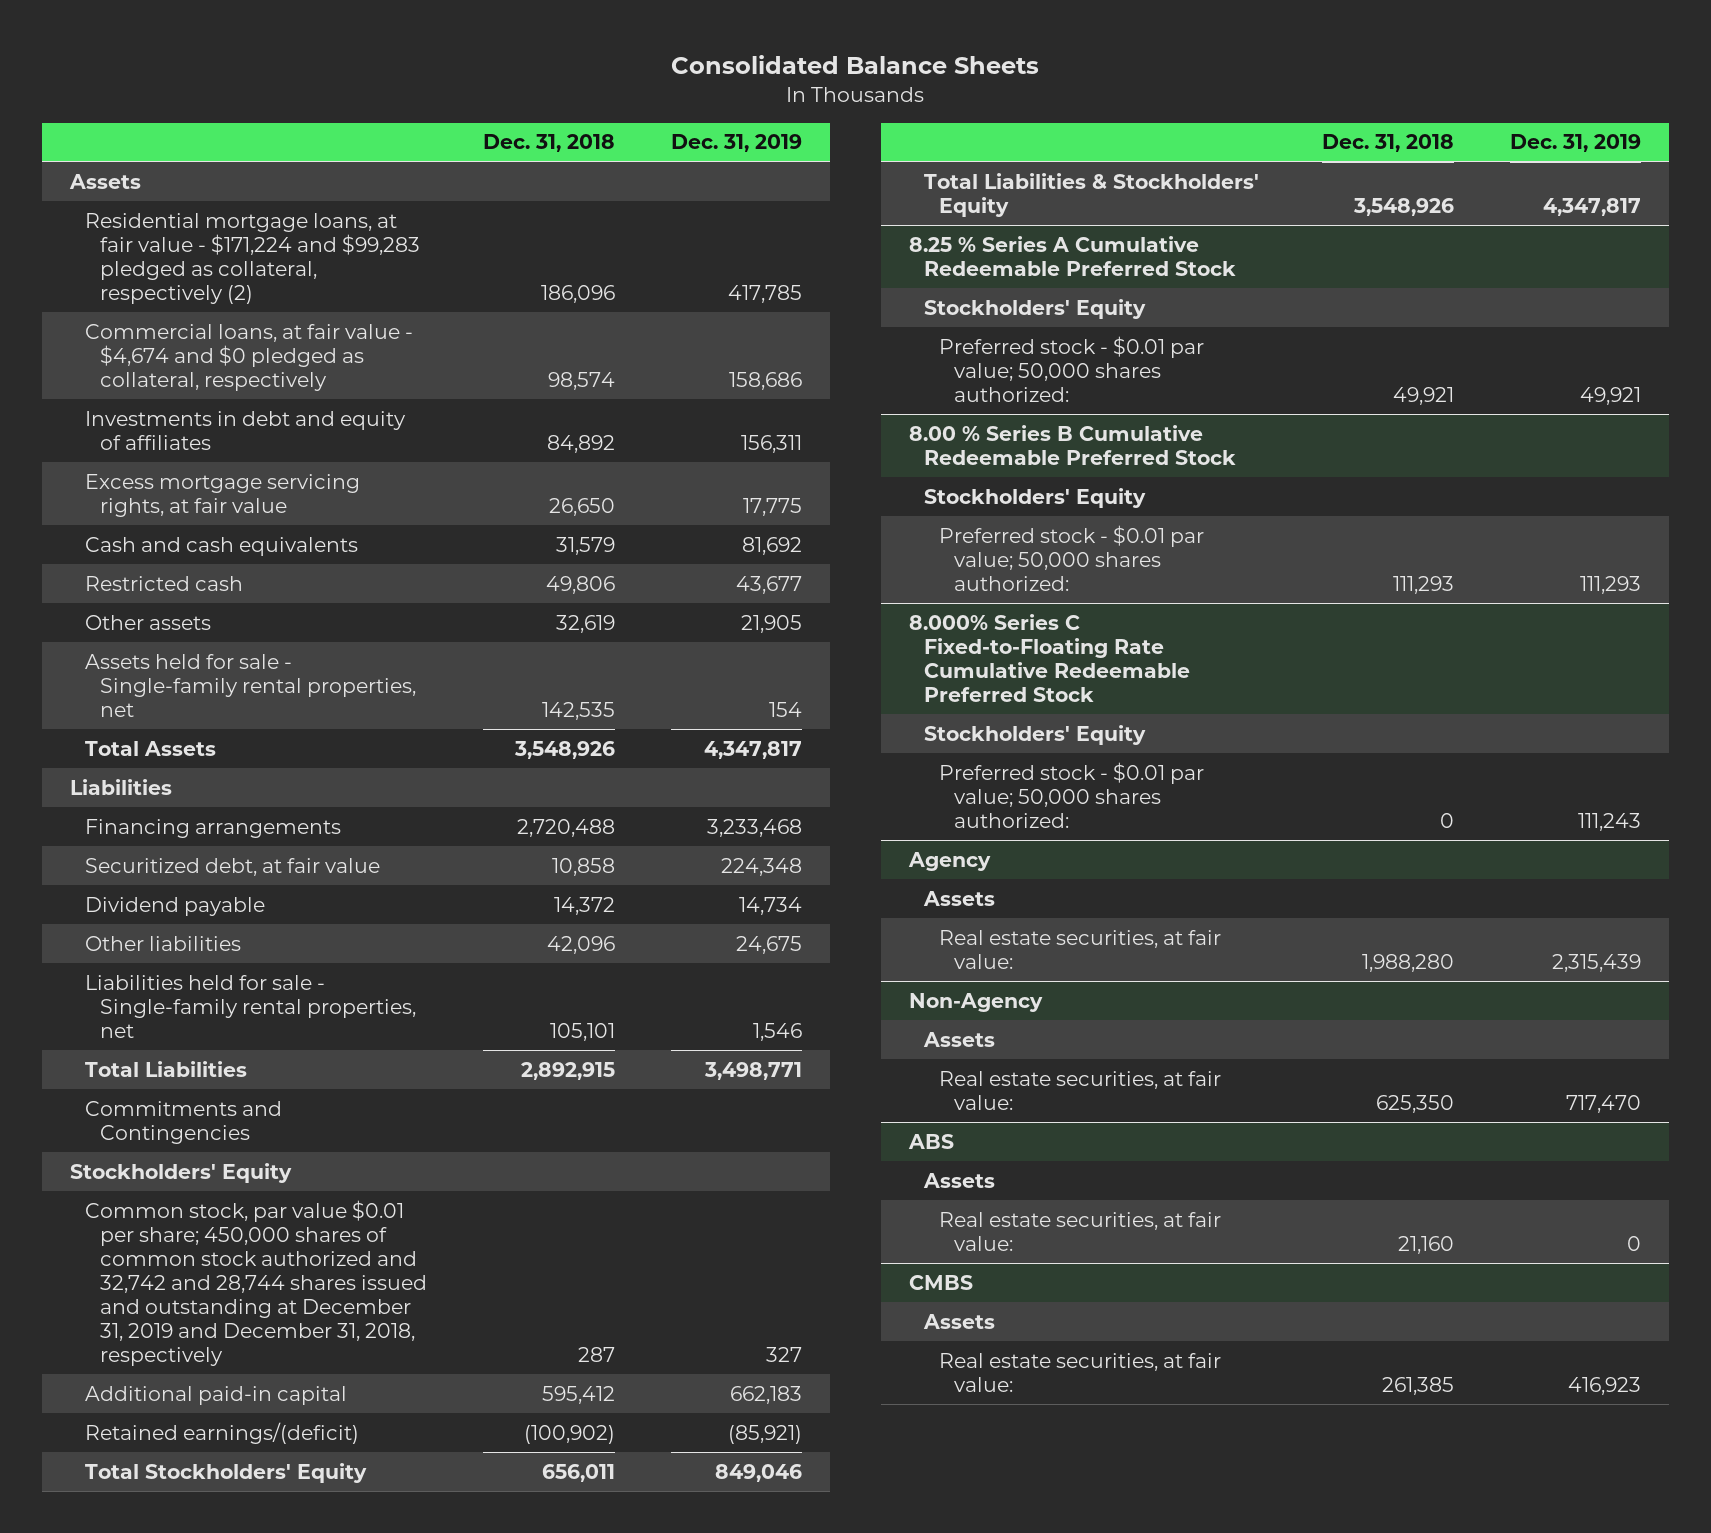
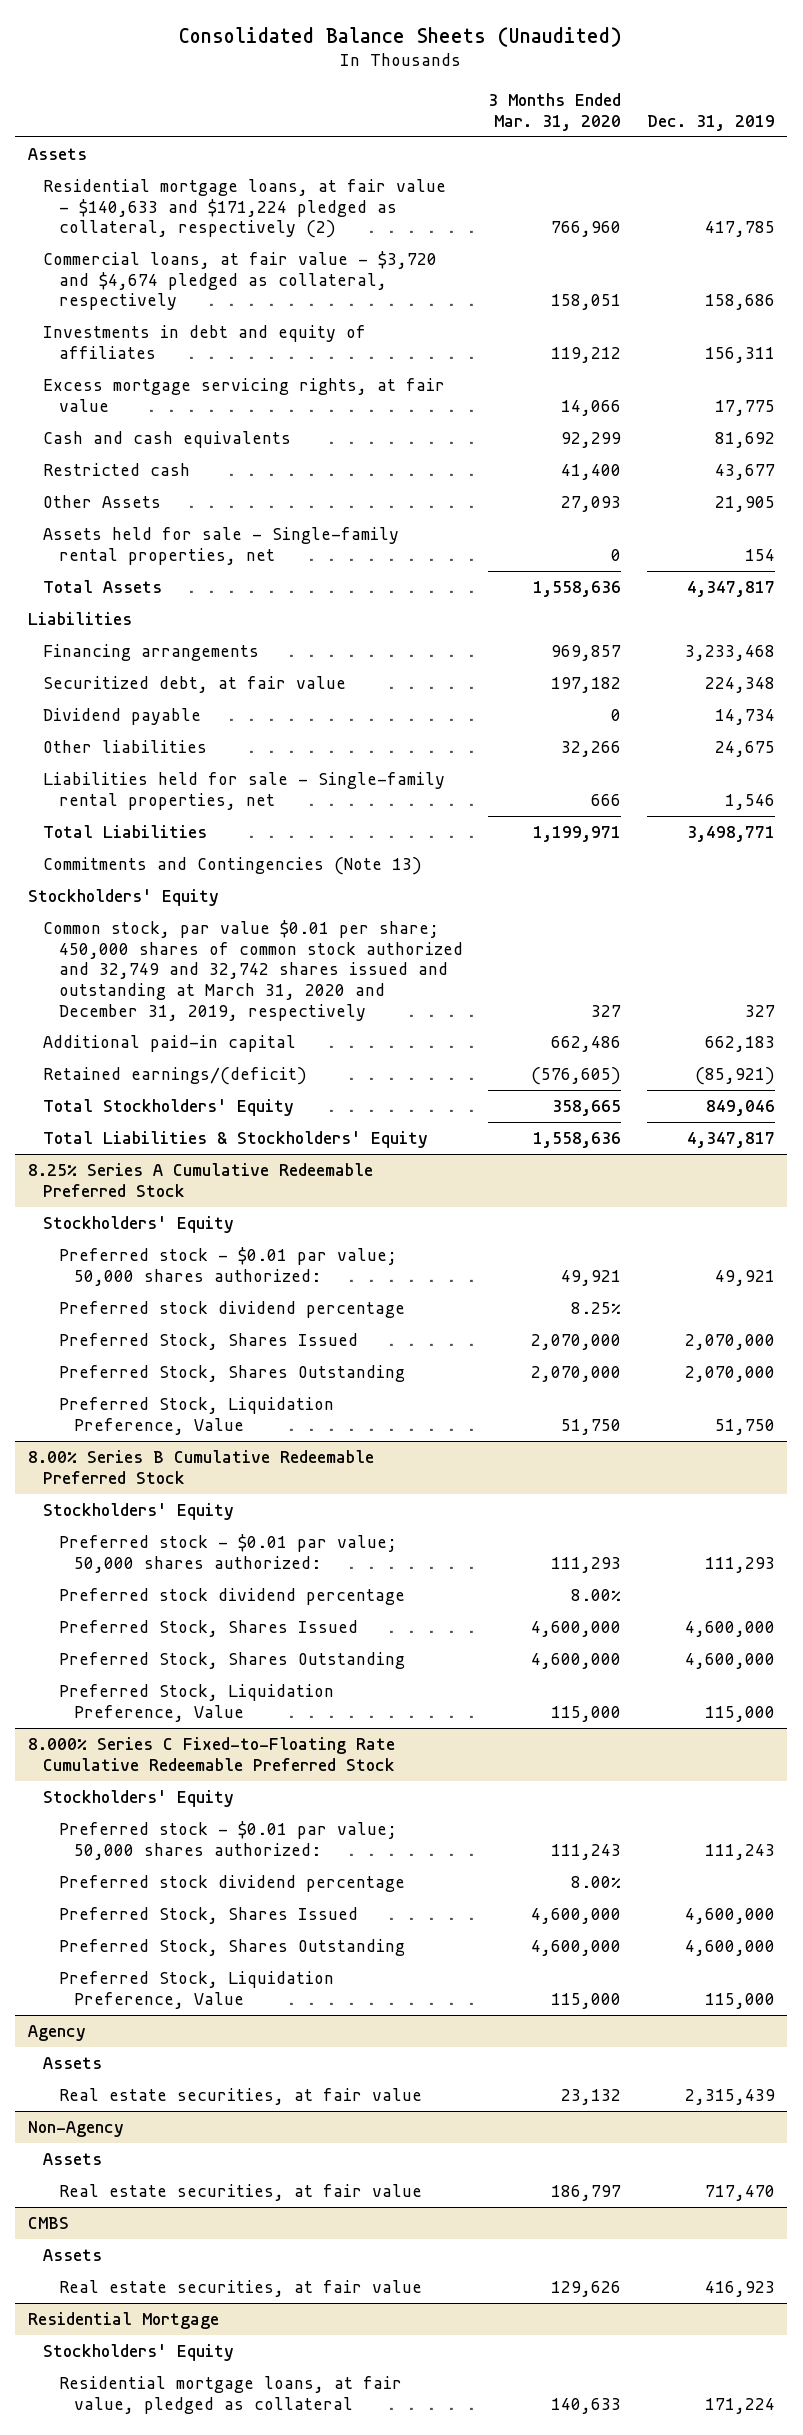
[671,54,1040,74] Consolidated Balance Sheets -> [179,26,623,47] Consolidated Balance Sheets (Unaudited)
[482,134,615,153] Dec. 31, 2018 -> none
none -> [488,93,622,131] 3 Months Ended Mar. 31, 2020
[84,212,420,304] Residential mortgage loans, at fair value - $171,224 and $99,283 pledged as collateral, respectively (2) -> [43,179,447,239] Residential mortgage loans, at fair value - $140,633 and $171,224 pledged as collateral, respectively (2)
[84,323,413,391] Commercial loans, at fair value - $4,674 and $0 pledged as collateral, respectively -> [43,251,438,311] Commercial loans, at fair value - $3,720 and $4,674 pledged as collateral, respectively
[84,614,211,630] Other assets -> [43,495,162,509] Other Assets
[84,1100,282,1144] Commitments and Contingencies -> [43,857,423,876] Commitments and Contingencies (Note 13)
[84,1199,427,1367] Common stock, par value $0.01 per share; 450,000 shares of common stock authorized and 32,742 and 28,744 shares issued and outstanding at December 31, 2019 and December 31, 2018, respectively -> [43,920,463,1021] Common stock, par value $0.01 per share; 450,000 shares of common stock authorized and 32,749 and 32,742 shares issued and outstanding at March 31, 2020 and December 31, 2019, respectively
[909,235,1237,276] 8.25 % Series A Cumulative Redeemable Preferred Stock -> [28,1163,374,1197] 8.25% Series A Cumulative Redeemable Preferred Stock
none -> [58,1301,405,1319] Preferred stock dividend percentage
none -> [58,1333,358,1351] Preferred Stock, Shares Issued
none -> [58,1365,405,1383] Preferred Stock, Shares Outstanding
none -> [58,1397,334,1435] Preferred Stock, Liquidation Preference, Value
[909,424,1237,465] 8.00 % Series B Cumulative Redeemable Preferred Stock -> [28,1450,375,1484] 8.00% Series B Cumulative Redeemable Preferred Stock
none -> [58,1588,405,1606] Preferred stock dividend percentage
none -> [58,1620,358,1638] Preferred Stock, Shares Issued
none -> [58,1652,405,1670] Preferred Stock, Shares Outstanding
none -> [58,1684,334,1722] Preferred Stock, Liquidation Preference, Value
none -> [58,1875,405,1893] Preferred stock dividend percentage
none -> [58,1907,358,1925] Preferred Stock, Shares Issued
none -> [58,1939,405,1957] Preferred Stock, Shares Outstanding
none -> [58,1971,334,2009] Preferred Stock, Liquidation Preference, Value
[939,929,1222,969] Real estate securities, at fair value: -> [58,2088,422,2106] Real estate securities, at fair value
[908,1133,955,1149] ABS -> none
[923,1172,996,1188] Assets -> none
[939,1211,1222,1251] Real estate securities, at fair value: -> none
[939,1070,1222,1110] Real estate securities, at fair value: -> [58,2184,422,2202] Real estate securities, at fair value
[939,1352,1222,1392] Real estate securities, at fair value: -> [58,2280,422,2298] Real estate securities, at fair value
none -> [28,2312,220,2330] Residential Mortgage
none -> [43,2344,235,2362] Stockholders' Equity
none -> [58,2376,402,2414] Residential mortgage loans, at fair value, pledged as collateral

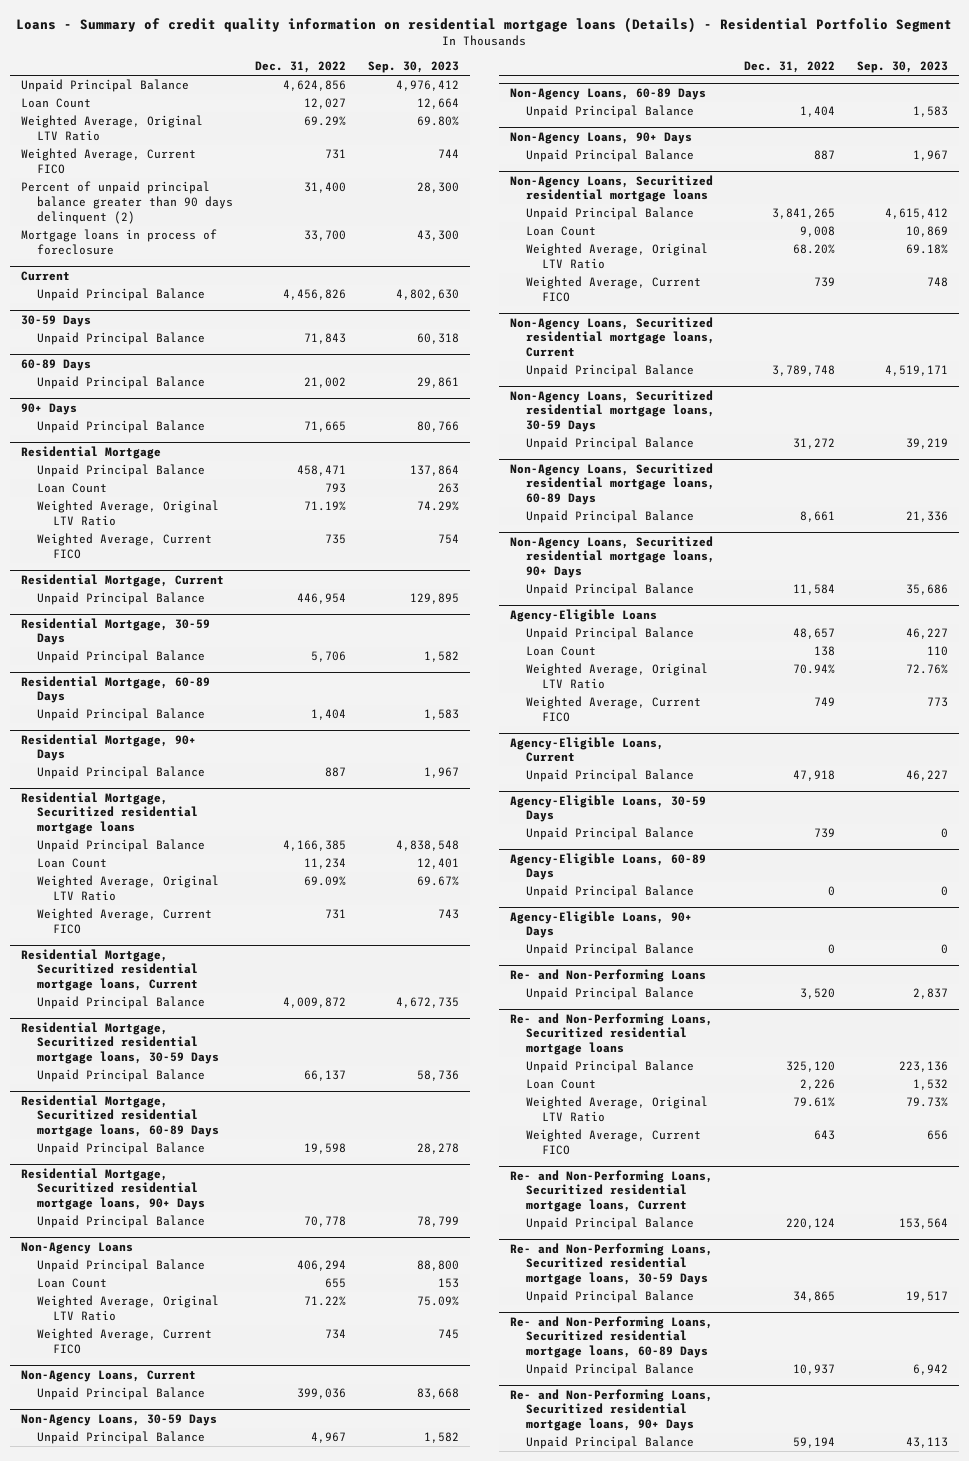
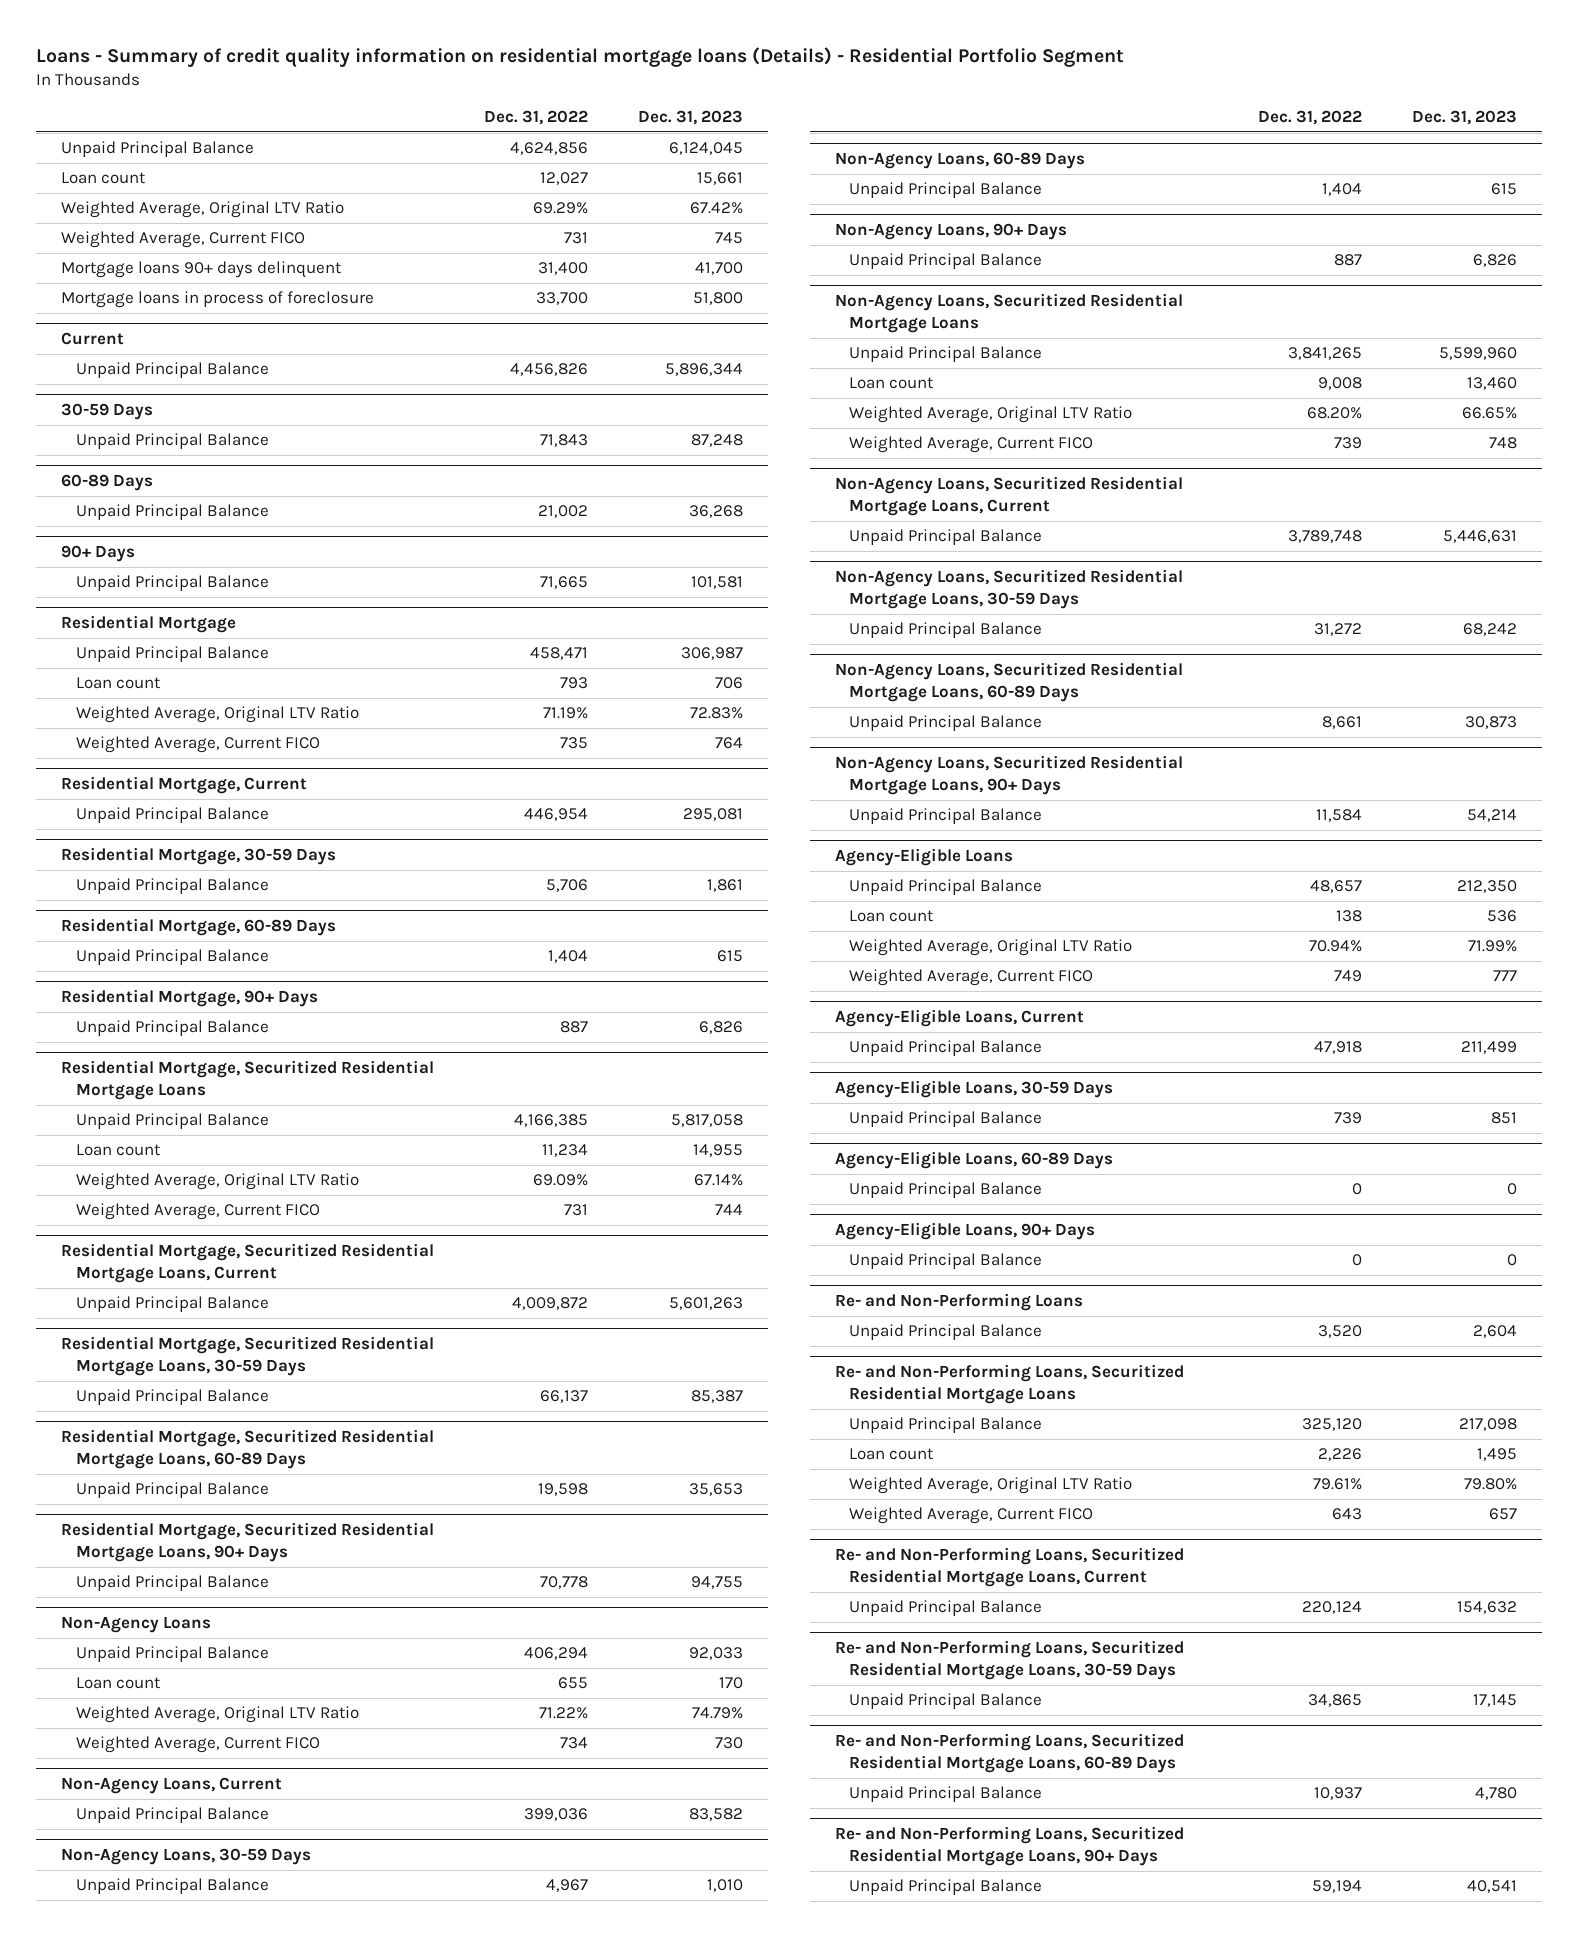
[367,61,459,74] Sep. 30, 2023 -> none
none -> [638,110,744,126] Dec. 31, 2023
[21,98,92,109] Loan Count -> [61,172,146,185] Loan count
[21,181,234,224] Percent of unpaid principal balance greater than 90 days delinquent (2) -> [61,261,342,279] Mortgage loans 90+ days delinquent
[37,483,108,494] Loan Count -> [75,677,160,690] Loan count
[21,791,199,835] Residential Mortgage, Securitized residential mortgage loans -> [61,1060,435,1100] Residential Mortgage, Securitized Residential Mortgage Loans
[37,858,108,869] Loan Count -> [75,1144,160,1157] Loan count
[21,948,199,992] Residential Mortgage, Securitized residential mortgage loans, Current -> [61,1243,435,1283] Residential Mortgage, Securitized Residential Mortgage Loans, Current
[21,1021,220,1065] Residential Mortgage, Securitized residential mortgage loans, 30-59 Days -> [61,1336,435,1376] Residential Mortgage, Securitized Residential Mortgage Loans, 30-59 Days
[21,1094,220,1138] Residential Mortgage, Securitized residential mortgage loans, 60-89 Days -> [61,1429,435,1469] Residential Mortgage, Securitized Residential Mortgage Loans, 60-89 Days
[21,1167,206,1211] Residential Mortgage, Securitized residential mortgage loans, 90+ Days -> [61,1522,435,1562] Residential Mortgage, Securitized Residential Mortgage Loans, 90+ Days
[37,1278,108,1289] Loan Count -> [75,1677,160,1690] Loan count
[510,174,714,203] Non-Agency Loans, Securitized residential mortgage loans -> [834,293,1183,333] Non-Agency Loans, Securitized Residential Mortgage Loans
[526,226,597,237] Loan Count -> [849,377,934,390] Loan count
[510,316,716,358] Non-Agency Loans, Securitized residential mortgage loans, Current -> [834,476,1183,516] Non-Agency Loans, Securitized Residential Mortgage Loans, Current
[510,389,716,433] Non-Agency Loans, Securitized residential mortgage loans, 30-59 Days -> [834,569,1183,609] Non-Agency Loans, Securitized Residential Mortgage Loans, 30-59 Days
[510,462,716,506] Non-Agency Loans, Securitized residential mortgage loans, 60-89 Days -> [834,662,1183,702] Non-Agency Loans, Securitized Residential Mortgage Loans, 60-89 Days
[510,535,716,579] Non-Agency Loans, Securitized residential mortgage loans, 90+ Days -> [834,755,1183,795] Non-Agency Loans, Securitized Residential Mortgage Loans, 90+ Days
[526,646,597,657] Loan Count -> [849,910,934,923] Loan count
[510,1012,714,1056] Re- and Non-Performing Loans, Securitized residential mortgage loans -> [834,1364,1184,1404] Re- and Non-Performing Loans, Securitized Residential Mortgage Loans
[526,1079,597,1090] Loan Count -> [849,1448,934,1461] Loan count
[510,1169,714,1213] Re- and Non-Performing Loans, Securitized residential mortgage loans, Current -> [834,1547,1184,1587] Re- and Non-Performing Loans, Securitized Residential Mortgage Loans, Current
[510,1242,714,1286] Re- and Non-Performing Loans, Securitized residential mortgage loans, 30-59 Days -> [834,1640,1184,1680] Re- and Non-Performing Loans, Securitized Residential Mortgage Loans, 30-59 Days
[510,1315,714,1359] Re- and Non-Performing Loans, Securitized residential mortgage loans, 60-89 Days -> [834,1733,1184,1773] Re- and Non-Performing Loans, Securitized Residential Mortgage Loans, 60-89 Days
[510,1388,714,1432] Re- and Non-Performing Loans, Securitized residential mortgage loans, 90+ Days -> [834,1826,1184,1866] Re- and Non-Performing Loans, Securitized Residential Mortgage Loans, 90+ Days

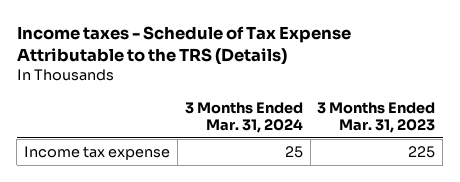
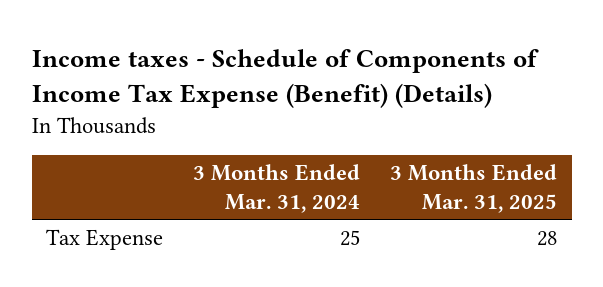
[16,25,351,66] Income taxes - Schedule of Tax Expense Attributable to the TRS (Details) -> [31,48,539,109] Income taxes - Schedule of Components of Income Tax Expense (Benefit) (Details)
[317,102,436,133] 3 Months Ended Mar. 31, 2023 -> none
none -> [389,164,557,214] 3 Months Ended Mar. 31, 2025
[24,146,171,161] Income tax expense -> [46,228,164,250] Tax Expense

